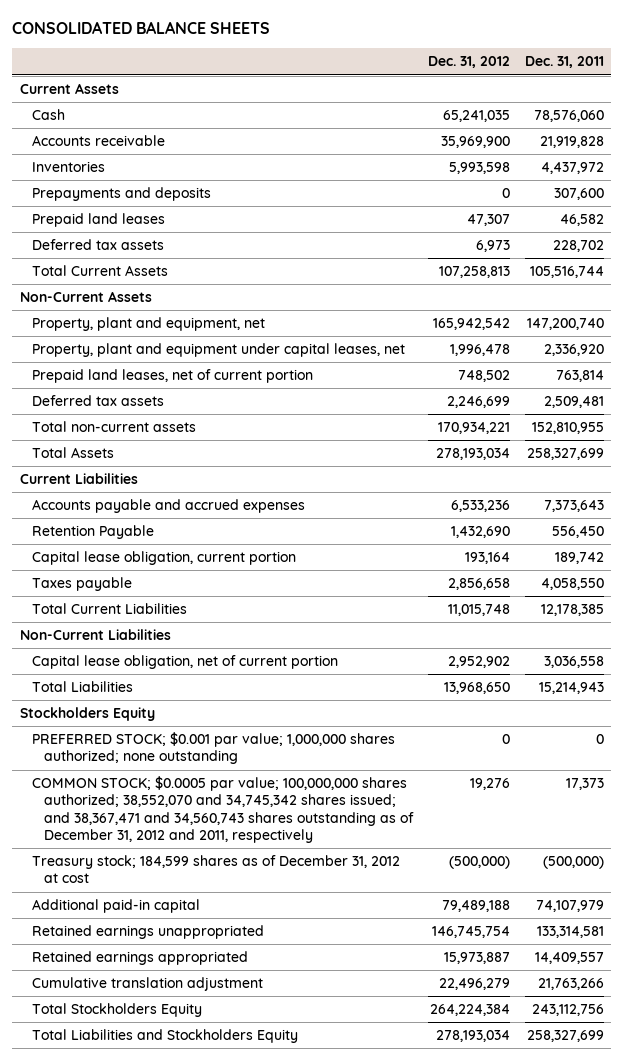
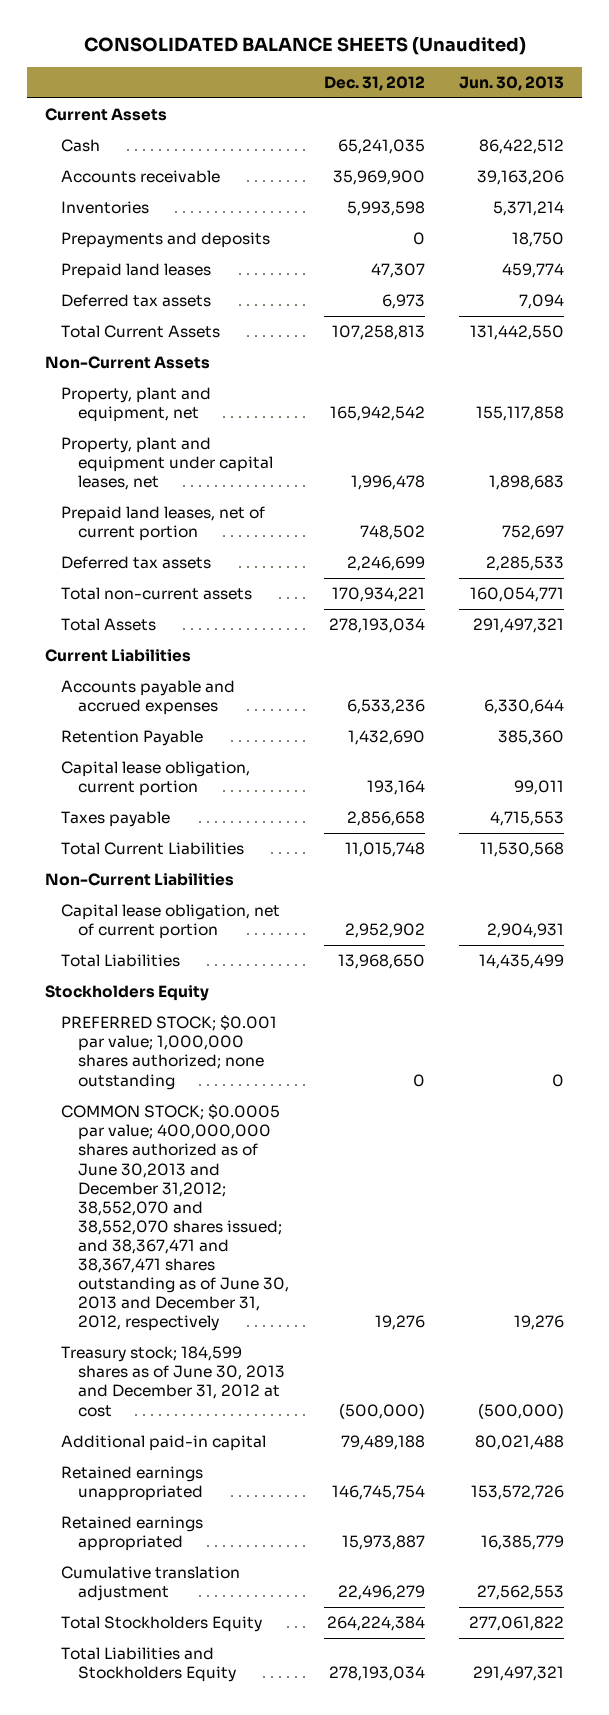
[12,21,271,35] CONSOLIDATED BALANCE SHEETS -> [83,37,526,56] CONSOLIDATED BALANCE SHEETS (Unaudited)
[524,56,604,69] Dec. 31, 2011 -> none
none -> [459,75,565,91] Jun. 30, 2013
[31,776,415,843] COMMON STOCK; $0.0005 par value; 100,000,000 shares authorized; 38,552,070 and 34,745,342 shares issued; and 38,367,471 and 34,560,743 shares outstanding as of December 31, 2012 and 2011, respectively -> [61,1104,289,1332] COMMON STOCK; $0.0005 par value; 400,000,000 shares authorized as of June 30,2013 and December 31,2012; 38,552,070 and 38,552,070 shares issued; and 38,367,471 and 38,367,471 shares outstanding as of June 30, 2013 and December 31, 2012, respectively
[31,855,400,884] Treasury stock; 184,599 shares as of December 31, 2012 at cost -> [61,1346,285,1417] Treasury stock; 184,599 shares as of June 30, 2013 and December 31, 2012 at cost

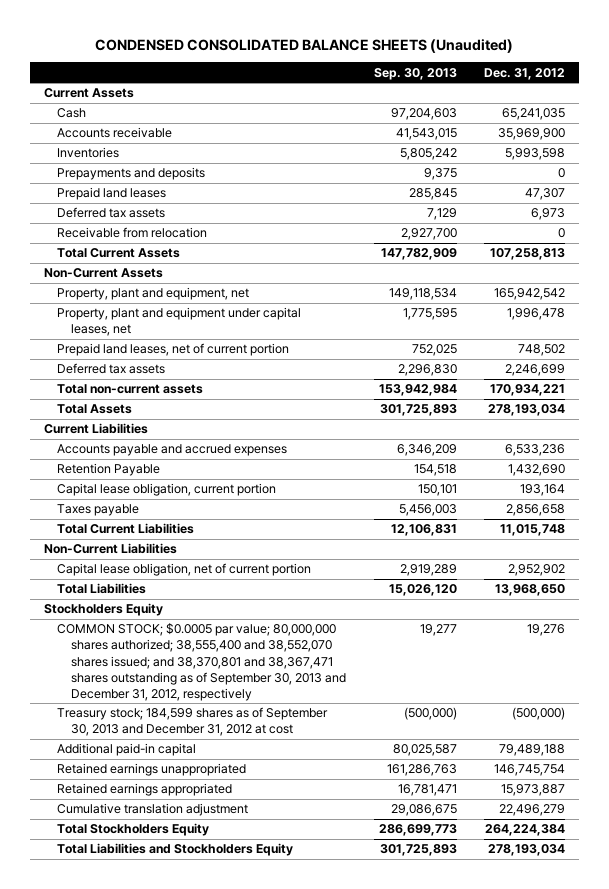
[83,37,526,56] CONSOLIDATED BALANCE SHEETS (Unaudited) -> [95,38,514,53] CONDENSED CONSOLIDATED BALANCE SHEETS (Unaudited)
[459,75,565,91] Jun. 30, 2013 -> none
none -> [373,67,457,80] Sep. 30, 2013
none -> [57,227,208,239] Receivable from relocation
[61,1015,278,1090] PREFERRED STOCK; $0.001 par value; 1,000,000 shares authorized; none outstanding -> none
[61,1104,289,1332] COMMON STOCK; $0.0005 par value; 400,000,000 shares authorized as of June 30,2013 and December 31,2012; 38,552,070 and 38,552,070 shares issued; and 38,367,471 and 38,367,471 shares outstanding as of June 30, 2013 and December 31, 2012, respectively -> [57,623,347,701] COMMON STOCK; $0.0005 par value; 80,000,000 shares authorized; 38,555,400 and 38,552,070 shares issued; and 38,370,801 and 38,367,471 shares outstanding as of September 30, 2013 and December 31, 2012, respectively
[61,1346,285,1417] Treasury stock; 184,599 shares as of June 30, 2013 and December 31, 2012 at cost -> [57,707,329,737] Treasury stock; 184,599 shares as of September 30, 2013 and December 31, 2012 at cost

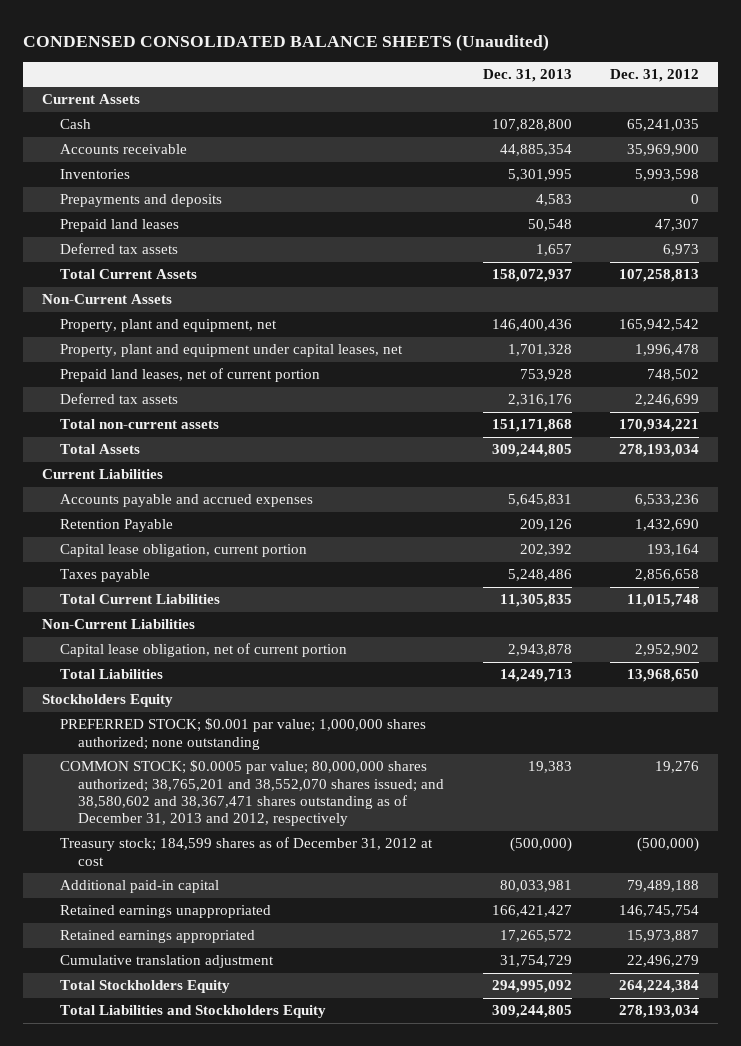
[373,67,457,80] Sep. 30, 2013 -> none
none -> [482,68,572,82] Dec. 31, 2013
[57,227,208,239] Receivable from relocation -> none
none -> [60,718,427,750] PREFERRED STOCK; $0.001 par value; 1,000,000 shares authorized; none outstanding
[57,623,347,701] COMMON STOCK; $0.0005 par value; 80,000,000 shares authorized; 38,555,400 and 38,552,070 shares issued; and 38,370,801 and 38,367,471 shares outstanding as of September 30, 2013 and December 31, 2012, respectively -> [60,760,445,827] COMMON STOCK; $0.0005 par value; 80,000,000 shares authorized; 38,765,201 and 38,552,070 shares issued; and 38,580,602 and 38,367,471 shares outstanding as of December 31, 2013 and 2012, respectively
[57,707,329,737] Treasury stock; 184,599 shares as of September 30, 2013 and December 31, 2012 at cost -> [60,837,434,866] Treasury stock; 184,599 shares as of December 31, 2012 at cost

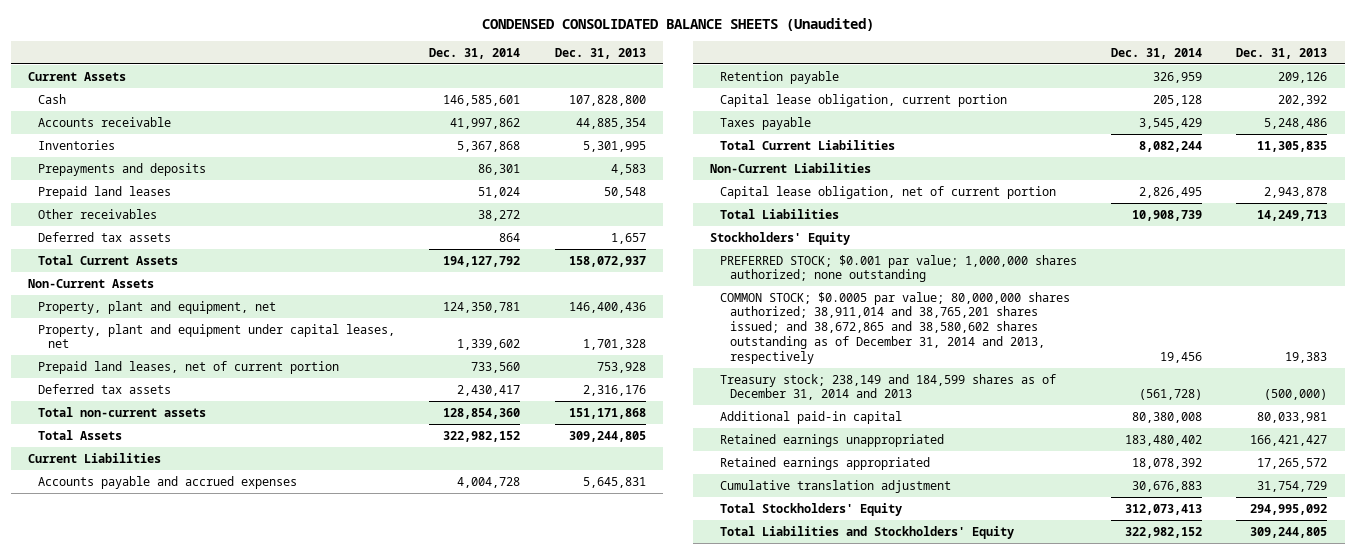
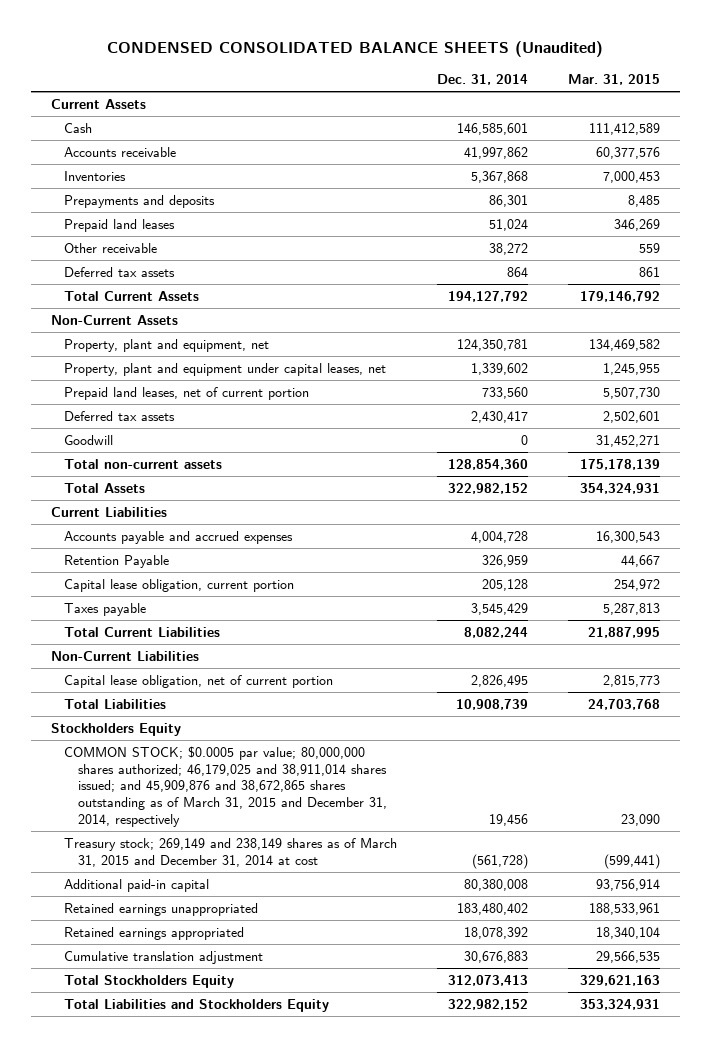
[554,47,646,59] Dec. 31, 2013 -> none
none -> [567,73,660,85] Mar. 31, 2015
[38,208,158,219] Other receivables -> [64,243,158,254] Other receivable
none -> [64,435,114,446] Goodwill
[719,70,839,84] Retention payable -> [64,555,170,569] Retention Payable
[719,254,1077,283] PREFERRED STOCK; $0.001 par value; 1,000,000 shares authorized; none outstanding -> none
[709,231,850,245] Stockholders' Equity -> [50,723,181,737] Stockholders Equity
[719,291,1070,365] COMMON STOCK; $0.0005 par value; 80,000,000 shares authorized; 38,911,014 and 38,765,201 shares issued; and 38,672,865 and 38,580,602 shares outstanding as of December 31, 2014 and 2013, respectively -> [64,746,388,827] COMMON STOCK; $0.0005 par value; 80,000,000 shares authorized; 46,179,025 and 38,911,014 shares issued; and 45,909,876 and 38,672,865 shares outstanding as of March 31, 2015 and December 31, 2014, respectively
[719,373,1056,401] Treasury stock; 238,149 and 184,599 shares as of December 31, 2014 and 2013 -> [64,838,398,867] Treasury stock; 269,149 and 238,149 shares as of March 31, 2015 and December 31, 2014 at cost
[719,502,902,516] Total Stockholders' Equity -> [64,975,235,989] Total Stockholders Equity
[719,525,1014,539] Total Liabilities and Stockholders' Equity -> [64,999,330,1013] Total Liabilities and Stockholders Equity

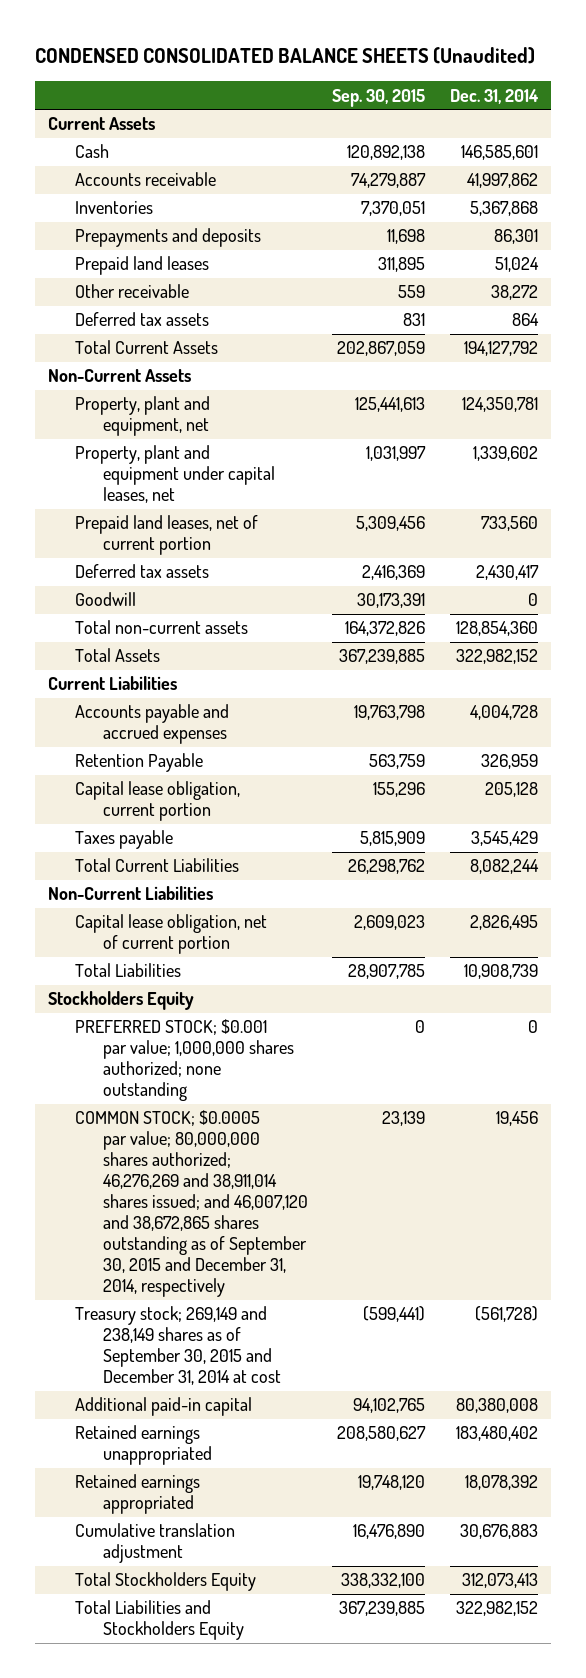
[567,73,660,85] Mar. 31, 2015 -> none
none -> [332,88,426,107] Sep. 30, 2015
none -> [75,1019,294,1102] PREFERRED STOCK; $0.001 par value; 1,000,000 shares authorized; none outstanding
[64,746,388,827] COMMON STOCK; $0.0005 par value; 80,000,000 shares authorized; 46,179,025 and 38,911,014 shares issued; and 45,909,876 and 38,672,865 shares outstanding as of March 31, 2015 and December 31, 2014, respectively -> [75,1110,308,1298] COMMON STOCK; $0.0005 par value; 80,000,000 shares authorized; 46,276,269 and 38,911,014 shares issued; and 46,007,120 and 38,672,865 shares outstanding as of September 30, 2015 and December 31, 2014, respectively
[64,838,398,867] Treasury stock; 269,149 and 238,149 shares as of March 31, 2015 and December 31, 2014 at cost -> [75,1306,281,1386] Treasury stock; 269,149 and 238,149 shares as of September 30, 2015 and December 31, 2014 at cost

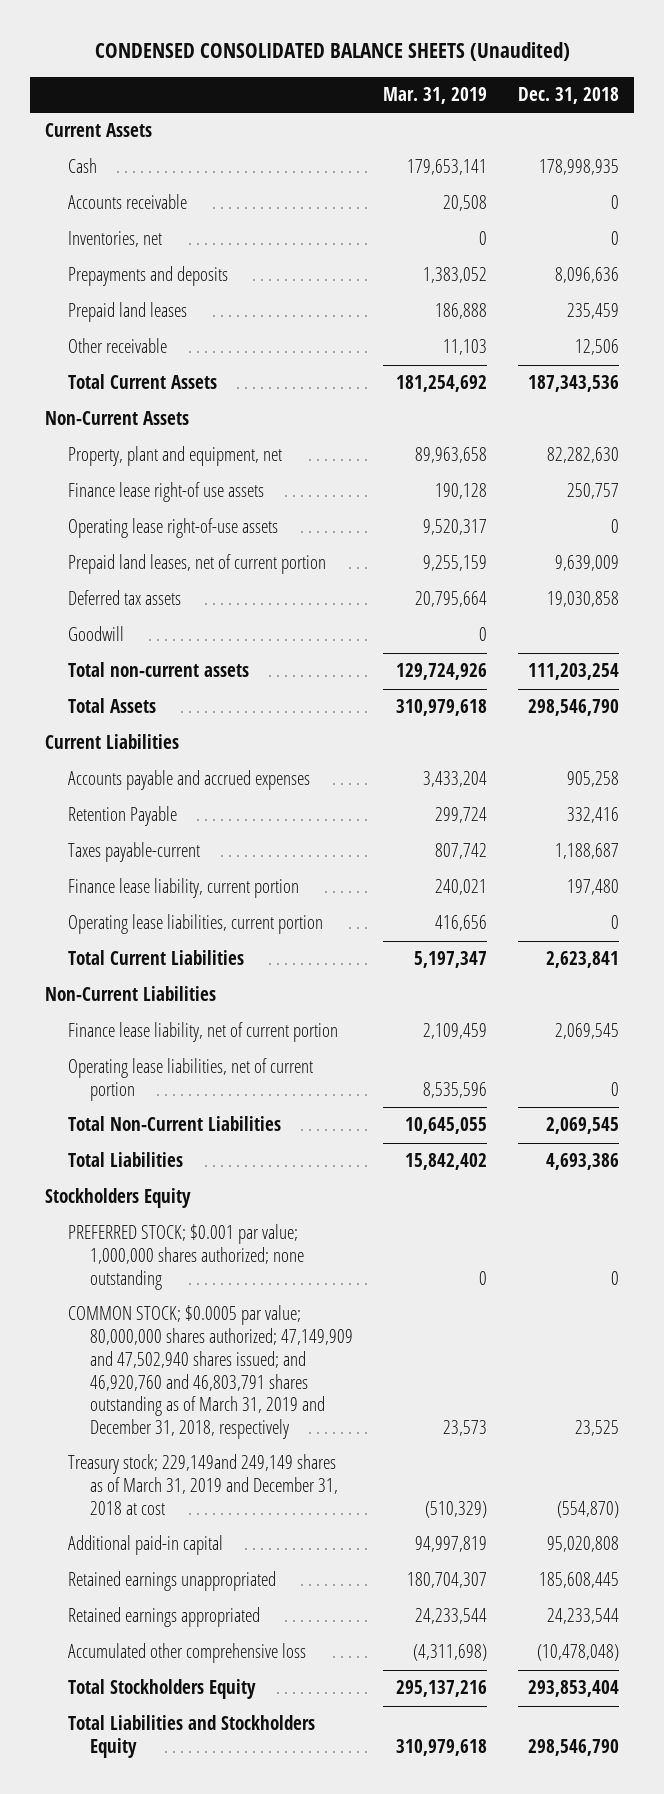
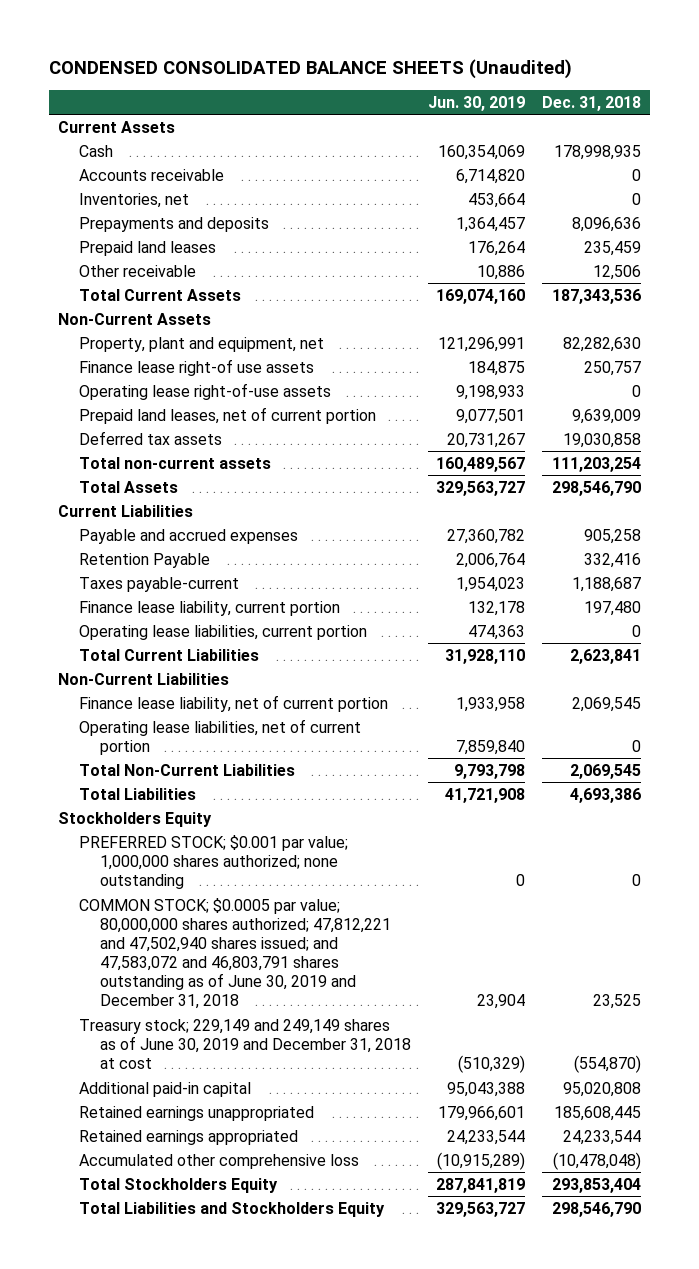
[383,87,488,105] Mar. 31, 2019 -> none
none -> [427,95,525,111] Jun. 30, 2019
[67,626,124,642] Goodwill -> none
[67,770,310,791] Accounts payable and accrued expenses -> [78,528,298,544] Payable and accrued expenses
[67,1305,354,1440] COMMON STOCK; $0.0005 par value; 80,000,000 shares authorized; 47,149,909 and 47,502,940 shares issued; and 46,920,760 and 46,803,791 shares outstanding as of March 31, 2019 and December 31, 2018, respectively -> [78,897,391,1010] COMMON STOCK; $0.0005 par value; 80,000,000 shares authorized; 47,812,221 and 47,502,940 shares issued; and 47,583,072 and 46,803,791 shares outstanding as of June 30, 2019 and December 31, 2018
[67,1454,339,1515] Treasury stock; 229,149and 249,149 shares as of March 31, 2019 and December 31, 2018 at cost -> [78,1018,411,1070] Treasury stock; 229,149 and 249,149 shares as of June 30, 2019 and December 31, 2018 at cost

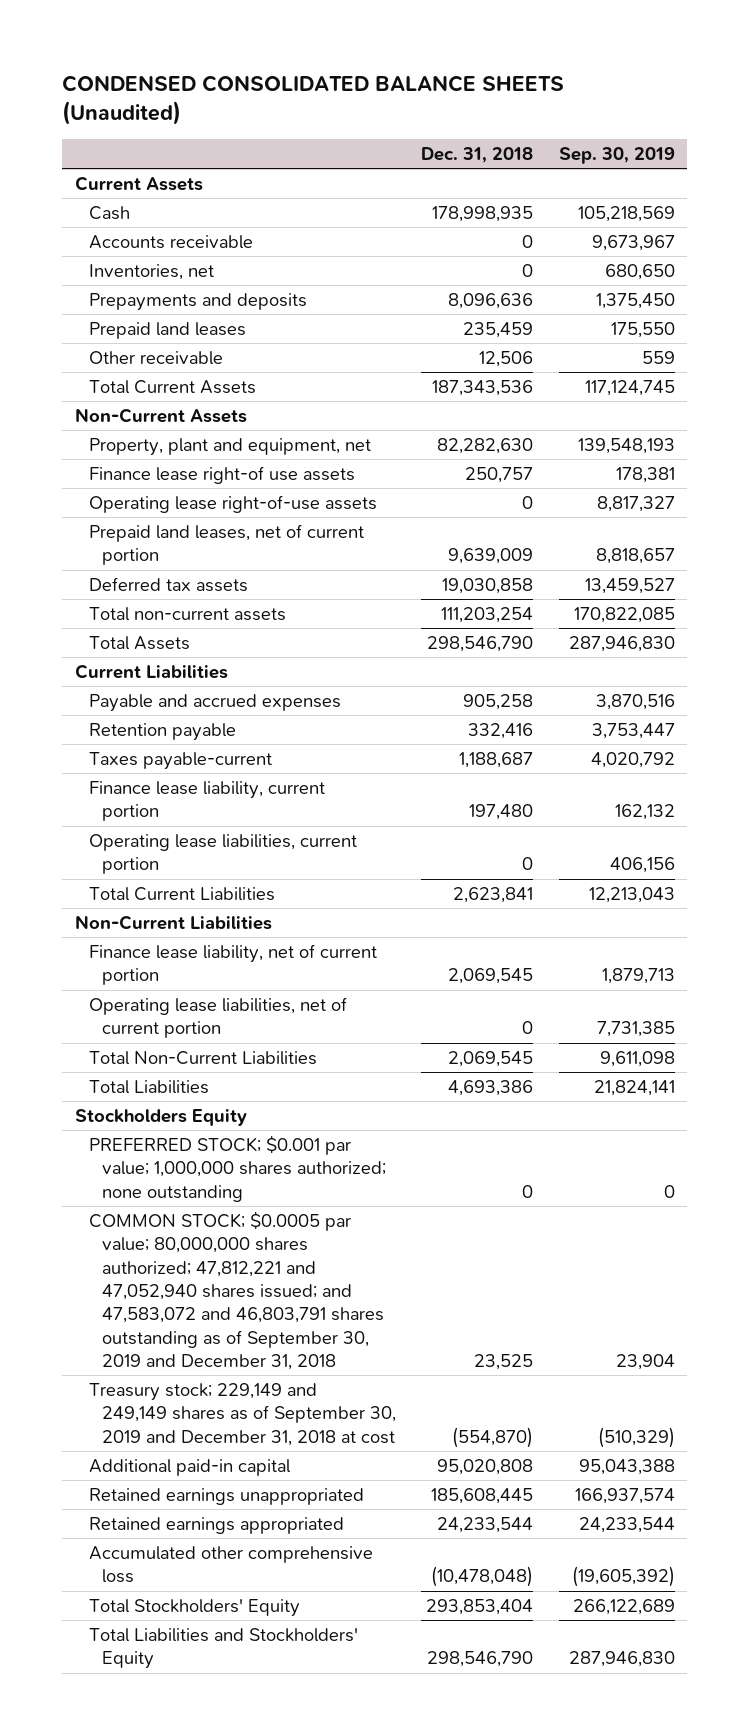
[427,95,525,111] Jun. 30, 2019 -> none
none -> [558,147,675,165] Sep. 30, 2019
[78,552,210,568] Retention Payable -> [88,722,236,741] Retention payable
[78,897,391,1010] COMMON STOCK; $0.0005 par value; 80,000,000 shares authorized; 47,812,221 and 47,502,940 shares issued; and 47,583,072 and 46,803,791 shares outstanding as of June 30, 2019 and December 31, 2018 -> [88,1210,385,1371] COMMON STOCK; $0.0005 par value; 80,000,000 shares authorized; 47,812,221 and 47,052,940 shares issued; and 47,583,072 and 46,803,791 shares outstanding as of September 30, 2019 and December 31, 2018
[78,1018,411,1070] Treasury stock; 229,149 and 249,149 shares as of June 30, 2019 and December 31, 2018 at cost -> [88,1382,397,1446] Treasury stock; 229,149 and 249,149 shares as of September 30, 2019 and December 31, 2018 at cost
[78,1177,278,1193] Total Stockholders Equity -> [88,1598,300,1617] Total Stockholders' Equity
[78,1201,385,1217] Total Liabilities and Stockholders Equity -> [88,1627,358,1670] Total Liabilities and Stockholders' Equity

